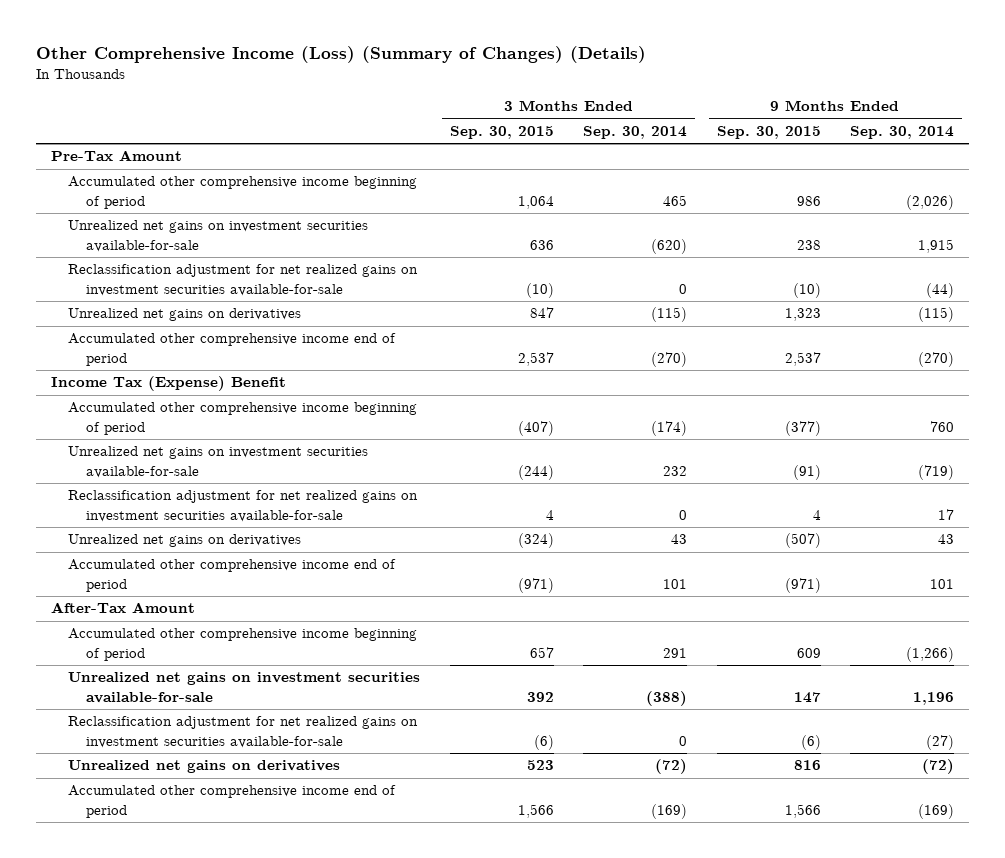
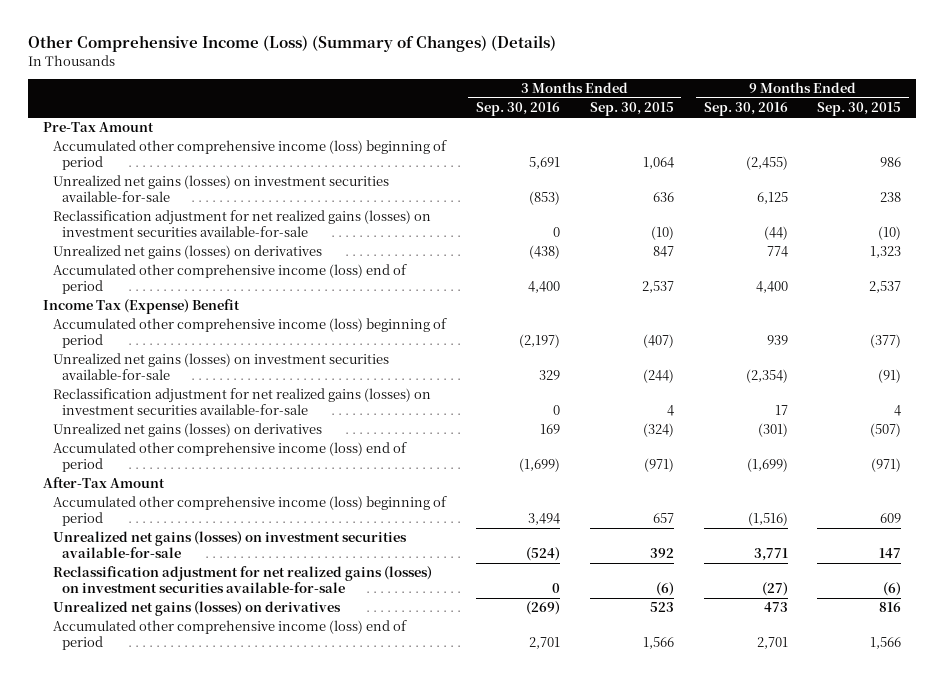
[583,125,688,139] Sep. 30, 2014 -> none
[850,125,955,139] Sep. 30, 2014 -> none
none -> [475,102,560,117] Sep. 30, 2016
none -> [703,102,788,117] Sep. 30, 2016
[68,176,418,209] Accumulated other comprehensive income beginning of period -> [52,140,447,171] Accumulated other comprehensive income (loss) beginning of period
[68,220,369,252] Unrealized net gains on investment securities available-for-sale -> [52,175,389,203] Unrealized net gains (losses) on investment securities available-for-sale
[68,264,419,296] Reclassification adjustment for net realized gains on investment securities available-for-sale -> [52,210,431,238] Reclassification adjustment for net realized gains (losses) on investment securities available-for-sale
[68,308,302,322] Unrealized net gains on derivatives -> [52,245,322,260] Unrealized net gains (losses) on derivatives
[68,333,397,366] Accumulated other comprehensive income end of period -> [52,264,407,295] Accumulated other comprehensive income (loss) end of period
[68,402,418,435] Accumulated other comprehensive income beginning of period -> [52,318,447,349] Accumulated other comprehensive income (loss) beginning of period
[68,446,369,478] Unrealized net gains on investment securities available-for-sale -> [52,353,389,381] Unrealized net gains (losses) on investment securities available-for-sale
[68,490,419,522] Reclassification adjustment for net realized gains on investment securities available-for-sale -> [52,388,431,416] Reclassification adjustment for net realized gains (losses) on investment securities available-for-sale
[68,534,302,548] Unrealized net gains on derivatives -> [52,423,322,438] Unrealized net gains (losses) on derivatives
[68,559,397,592] Accumulated other comprehensive income end of period -> [52,442,407,473] Accumulated other comprehensive income (loss) end of period
[68,628,418,661] Accumulated other comprehensive income beginning of period -> [52,496,447,527] Accumulated other comprehensive income (loss) beginning of period
[68,672,421,703] Unrealized net gains on investment securities available-for-sale -> [52,531,407,559] Unrealized net gains (losses) on investment securities available-for-sale
[68,716,419,748] Reclassification adjustment for net realized gains on investment securities available-for-sale -> [52,566,432,594] Reclassification adjustment for net realized gains (losses) on investment securities available-for-sale
[68,760,341,774] Unrealized net gains on derivatives -> [52,601,341,617] Unrealized net gains (losses) on derivatives
[68,785,397,818] Accumulated other comprehensive income end of period -> [52,620,407,651] Accumulated other comprehensive income (loss) end of period

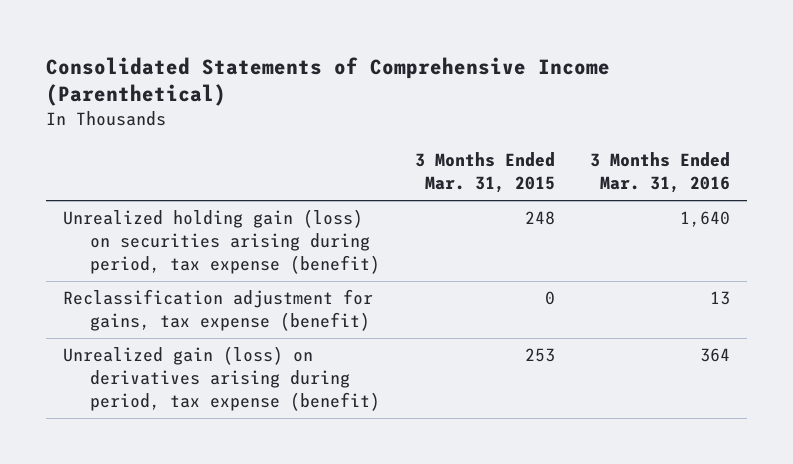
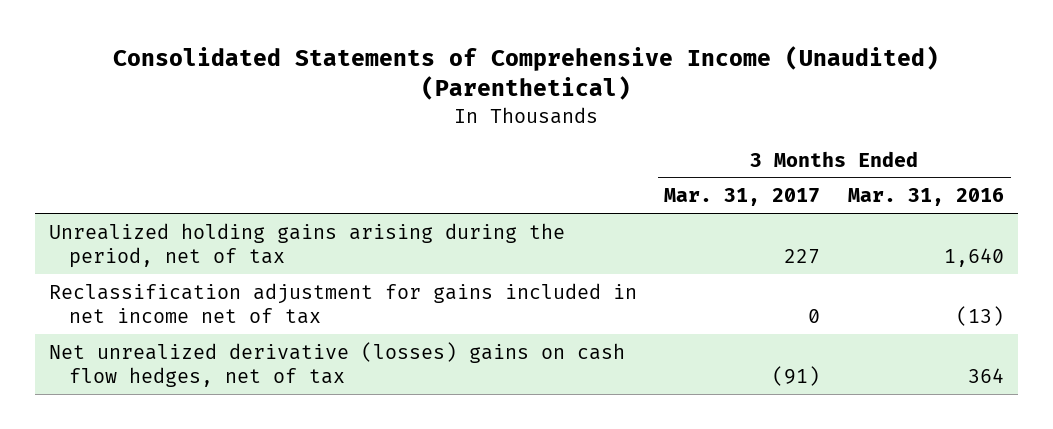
[46,56,611,107] Consolidated Statements of Comprehensive Income (Parenthetical) -> [113,45,940,101] Consolidated Statements of Comprehensive Income (Unaudited) (Parenthetical)
[414,152,555,194] 3 Months Ended Mar. 31, 2015 -> none
none -> [664,188,821,207] Mar. 31, 2017
[63,209,381,275] Unrealized holding gain (loss) on securities arising during period, tax expense (benefit) -> [49,222,566,268] Unrealized holding gains arising during the period, net of tax
[63,289,374,332] Reclassification adjustment for gains, tax expense (benefit) -> [49,282,638,324] Reclassification adjustment for gains included in net income net of tax
[709,291,730,306] 13 -> [955,305,1004,326] (13)
[63,346,381,412] Unrealized gain (loss) on derivatives arising during period, tax expense (benefit) -> [49,341,626,387] Net unrealized derivative (losses) gains on cash flow hedges, net of tax

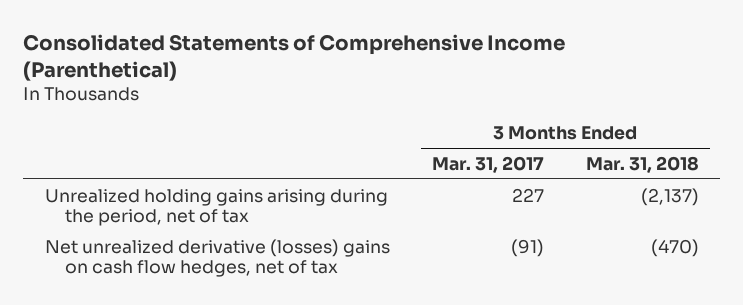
[113,45,940,101] Consolidated Statements of Comprehensive Income (Unaudited) (Parenthetical) -> [23,34,566,82] Consolidated Statements of Comprehensive Income (Parenthetical)
[847,188,1004,207] Mar. 31, 2016 -> none
none -> [585,155,699,173] Mar. 31, 2018
[49,282,638,324] Reclassification adjustment for gains included in net income net of tax -> none

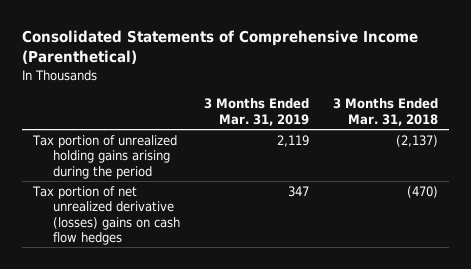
[431,155,544,173] Mar. 31, 2017 -> none
none -> [204,98,310,126] 3 Months Ended Mar. 31, 2019
[44,188,388,227] Unrealized holding gains arising during the period, net of tax -> [32,135,178,179] Tax portion of unrealized holding gains arising during the period
[44,238,390,278] Net unrealized derivative (losses) gains on cash flow hedges, net of tax -> [32,186,181,245] Tax portion of net unrealized derivative (losses) gains on cash flow hedges

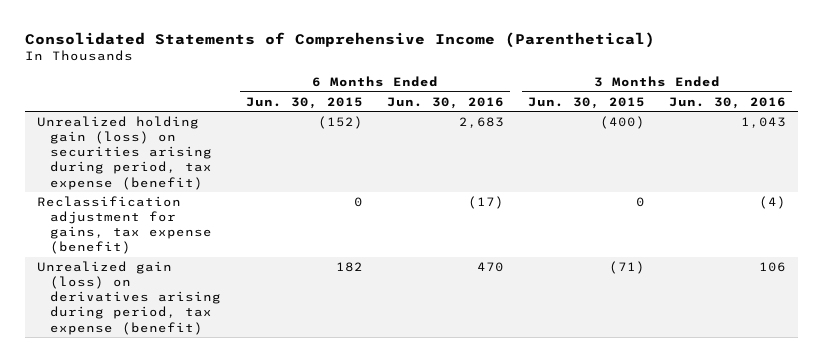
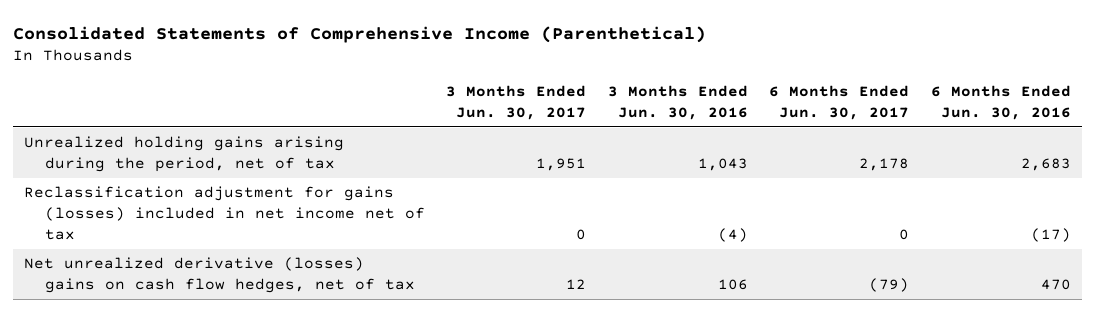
[245,96,363,109] Jun. 30, 2015 -> none
[528,96,646,109] Jun. 30, 2015 -> none
none -> [446,84,587,120] 3 Months Ended Jun. 30, 2017
none -> [769,84,910,120] 6 Months Ended Jun. 30, 2017
[37,116,213,190] Unrealized holding gain (loss) on securities arising during period, tax expense (benefit) -> [24,136,345,173] Unrealized holding gains arising during the period, net of tax
[37,196,213,255] Reclassification adjustment for gains, tax expense (benefit) -> [24,186,425,240] Reclassification adjustment for gains (losses) included in net income net of tax
[37,261,222,335] Unrealized gain (loss) on derivatives arising during period, tax expense (benefit) -> [24,257,415,294] Net unrealized derivative (losses) gains on cash flow hedges, net of tax

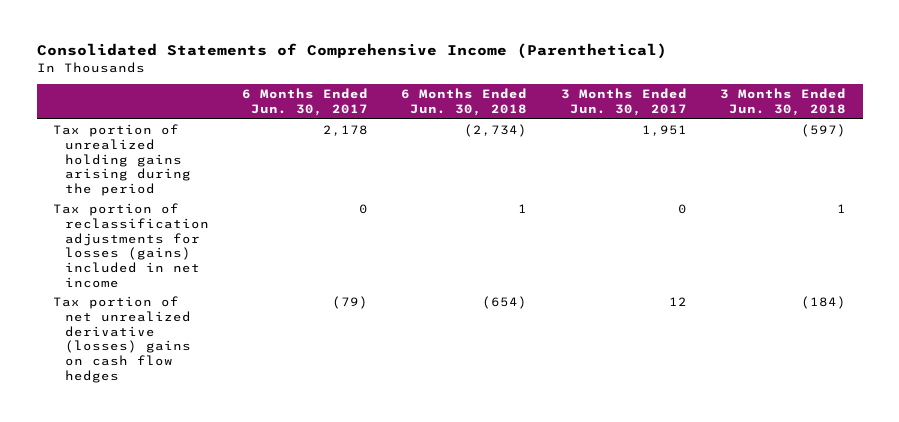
[607,84,748,120] 3 Months Ended Jun. 30, 2016 -> none
[930,84,1071,120] 6 Months Ended Jun. 30, 2016 -> none
none -> [401,88,528,117] 6 Months Ended Jun. 30, 2018
none -> [720,88,847,117] 3 Months Ended Jun. 30, 2018
[24,136,345,173] Unrealized holding gains arising during the period, net of tax -> [53,124,191,197] Tax portion of unrealized holding gains arising during the period
[24,186,425,240] Reclassification adjustment for gains (losses) included in net income net of tax -> [53,203,209,288] Tax portion of reclassification adjustments for losses (gains) included in net income
[24,257,415,294] Net unrealized derivative (losses) gains on cash flow hedges, net of tax -> [53,296,191,383] Tax portion of net unrealized derivative (losses) gains on cash flow hedges

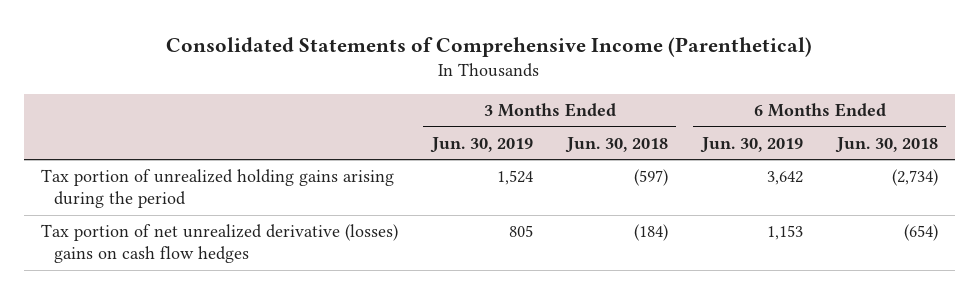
[242,88,369,117] 6 Months Ended Jun. 30, 2017 -> none
[560,88,687,117] 3 Months Ended Jun. 30, 2017 -> none
none -> [429,136,533,153] Jun. 30, 2019
none -> [699,136,803,153] Jun. 30, 2019
[53,203,209,288] Tax portion of reclassification adjustments for losses (gains) included in net income -> none

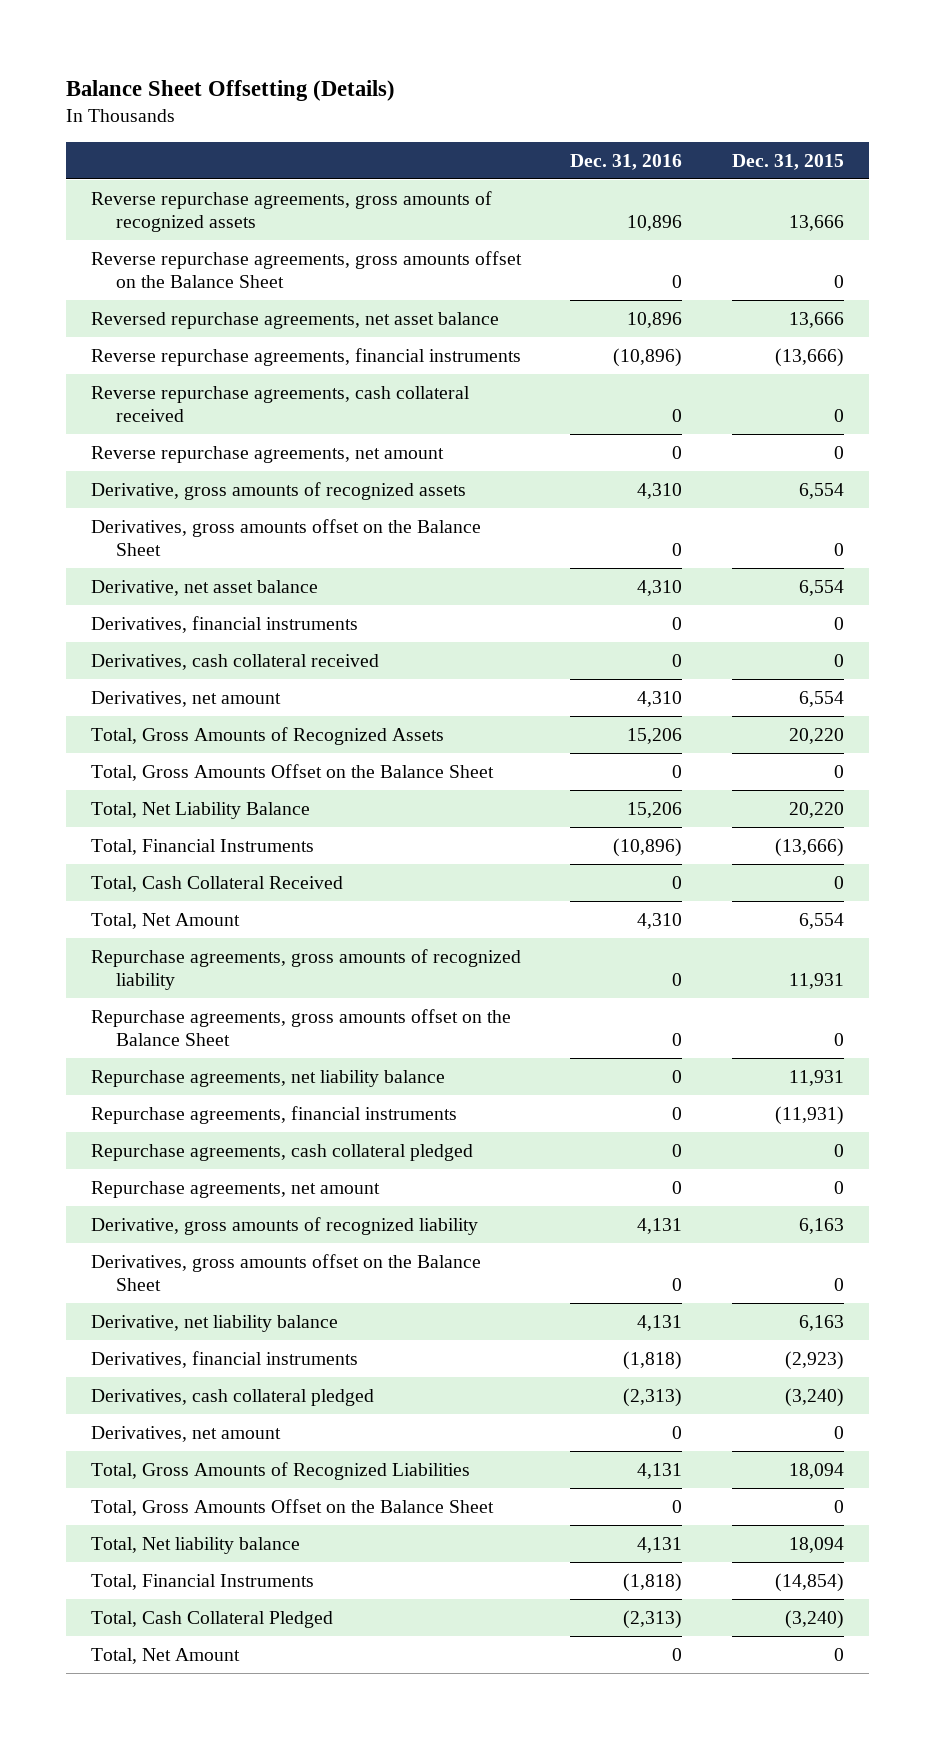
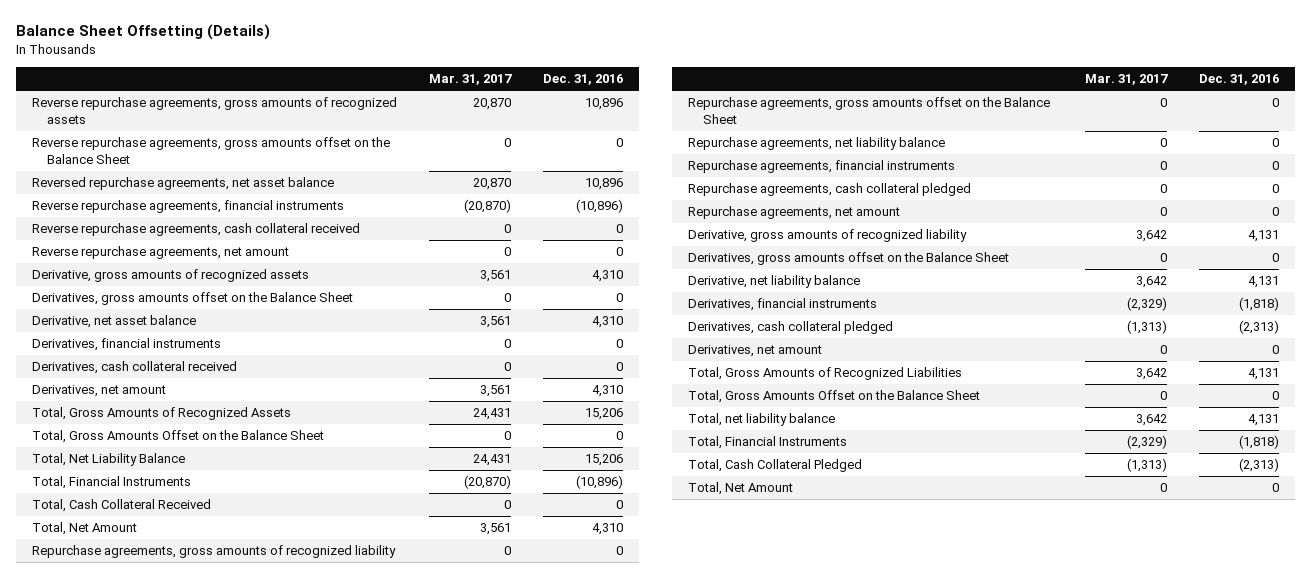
[731,153,844,170] Dec. 31, 2015 -> none
none -> [429,74,513,86] Mar. 31, 2017
[90,1536,300,1554] Total, Net liability balance -> [687,413,835,427] Total, net liability balance

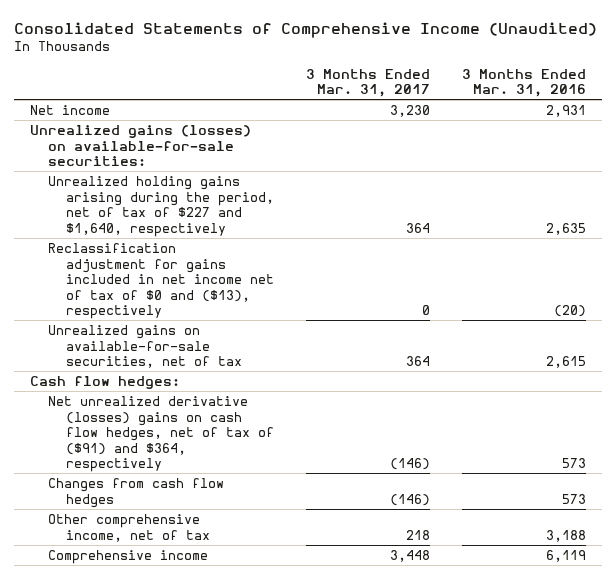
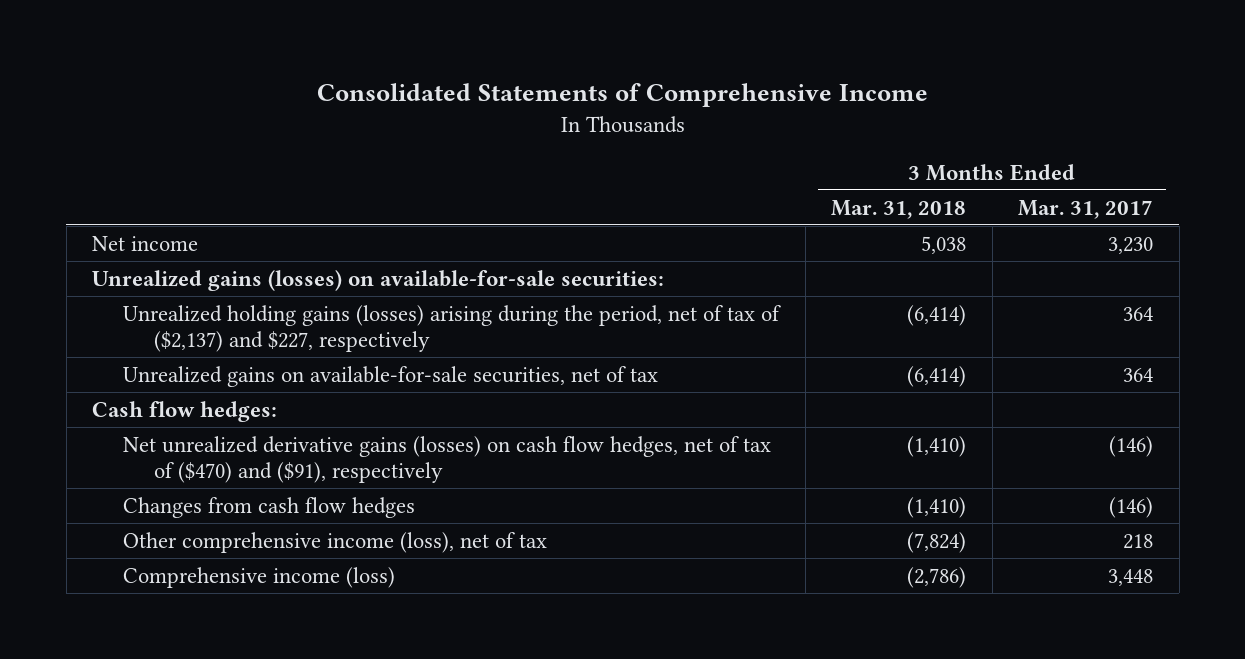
[13,21,597,38] Consolidated Statements of Comprehensive Income (Unaudited) -> [316,83,928,108] Consolidated Statements of Comprehensive Income
[461,68,586,98] 3 Months Ended Mar. 31, 2016 -> none
none -> [831,199,967,219] Mar. 31, 2018
[47,243,274,320] Reclassification adjustment for gains included in net income net of tax of $0 and ($13), respectively -> none
[47,176,274,237] Unrealized holding gains arising during the period, net of tax of $227 and $1,640, respectively -> [123,304,782,353] Unrealized holding gains (losses) arising during the period, net of tax of ($2,137) and $227, respectively
[47,396,274,473] Net unrealized derivative (losses) gains on cash flow hedges, net of tax of ($91) and $364, respectively -> [123,435,772,484] Net unrealized derivative gains (losses) on cash flow hedges, net of tax of ($470) and ($91), respectively
[47,514,210,542] Other comprehensive income, net of tax -> [123,531,548,553] Other comprehensive income (loss), net of tax
[47,550,208,565] Comprehensive income -> [123,566,396,588] Comprehensive income (loss)

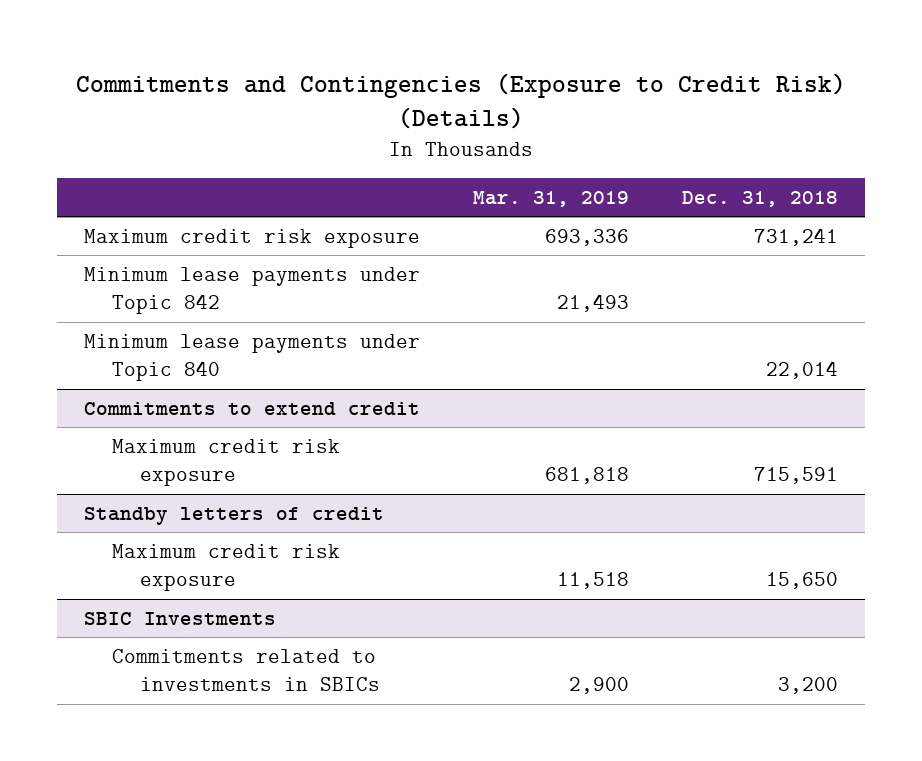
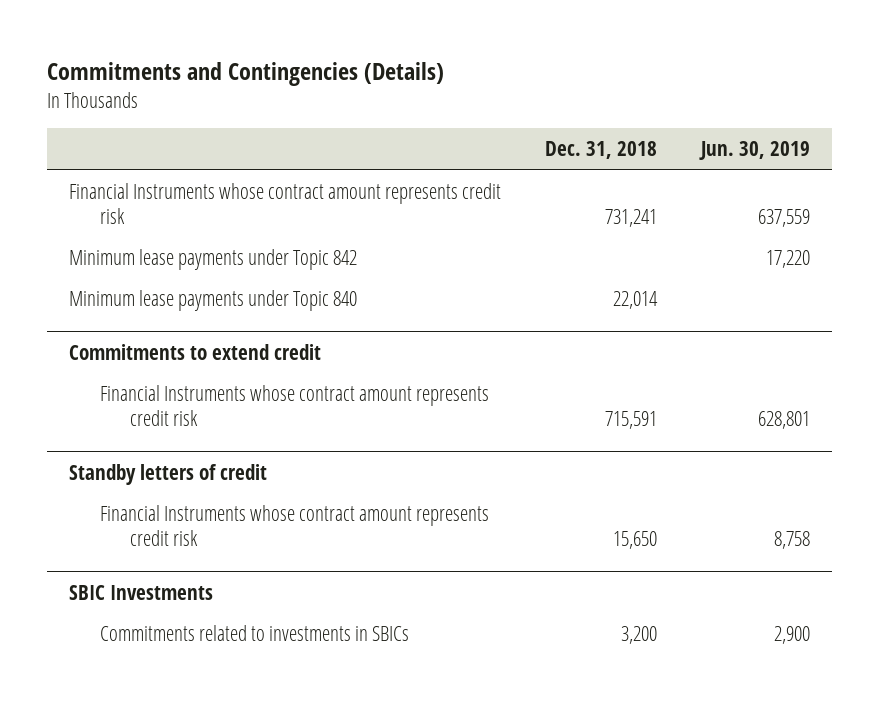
[76,72,847,130] Commitments and Contingencies (Exposure to Credit Risk) (Details) -> [47,61,445,86] Commitments and Contingencies (Details)
[473,190,630,207] Mar. 31, 2019 -> none
none -> [699,141,811,161] Jun. 30, 2019
[83,228,420,248] Maximum credit risk exposure -> [69,182,502,225] Financial Instruments whose contract amount represents credit risk
[112,438,341,487] Maximum credit risk exposure -> [99,384,489,427] Financial Instruments whose contract amount represents credit risk
[112,543,341,592] Maximum credit risk exposure -> [99,504,489,547] Financial Instruments whose contract amount represents credit risk

